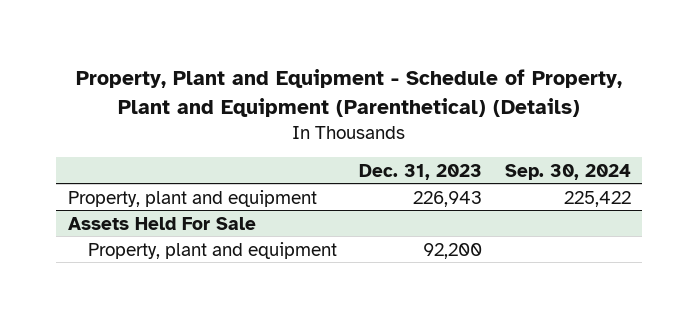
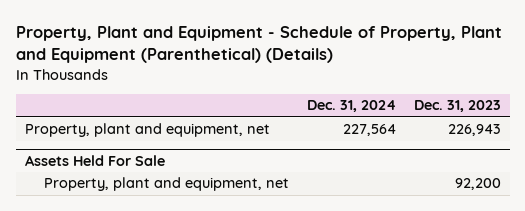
[504,163,631,180] Sep. 30, 2024 -> none
none -> [306,100,396,113] Dec. 31, 2024
[67,189,317,207] Property, plant and equipment -> [24,123,270,138] Property, plant and equipment, net
[87,241,337,259] Property, plant and equipment -> [43,177,289,192] Property, plant and equipment, net

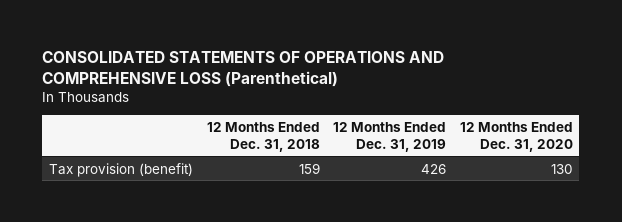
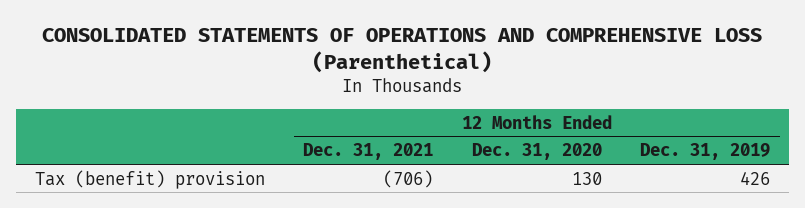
[206,121,320,152] 12 Months Ended Dec. 31, 2018 -> none
none -> [303,143,434,161] Dec. 31, 2021
[49,162,194,177] Tax provision (benefit) -> [34,169,265,189] Tax (benefit) provision

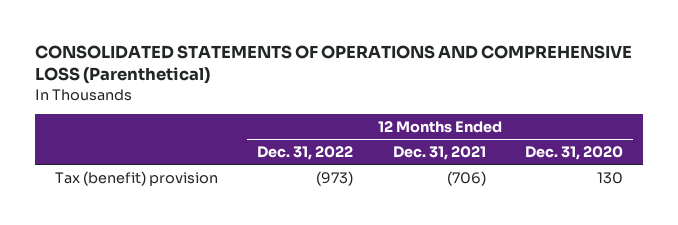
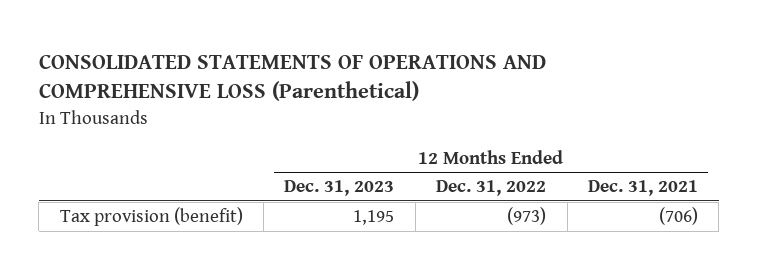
[524,146,623,161] Dec. 31, 2020 -> none
none -> [284,180,395,197] Dec. 31, 2023
[54,170,218,186] Tax (benefit) provision -> [59,207,243,227] Tax provision (benefit)

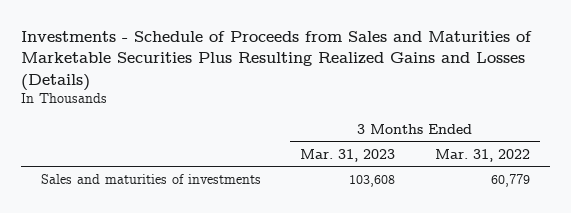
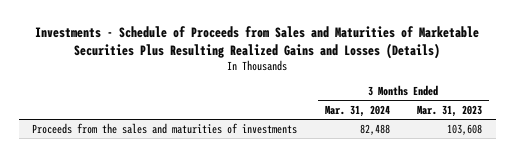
[435,148,531,162] Mar. 31, 2022 -> none
none -> [324,104,390,117] Mar. 31, 2024
[40,174,261,185] Sales and maturities of investments -> [32,123,298,135] Proceeds from the sales and maturities of investments

